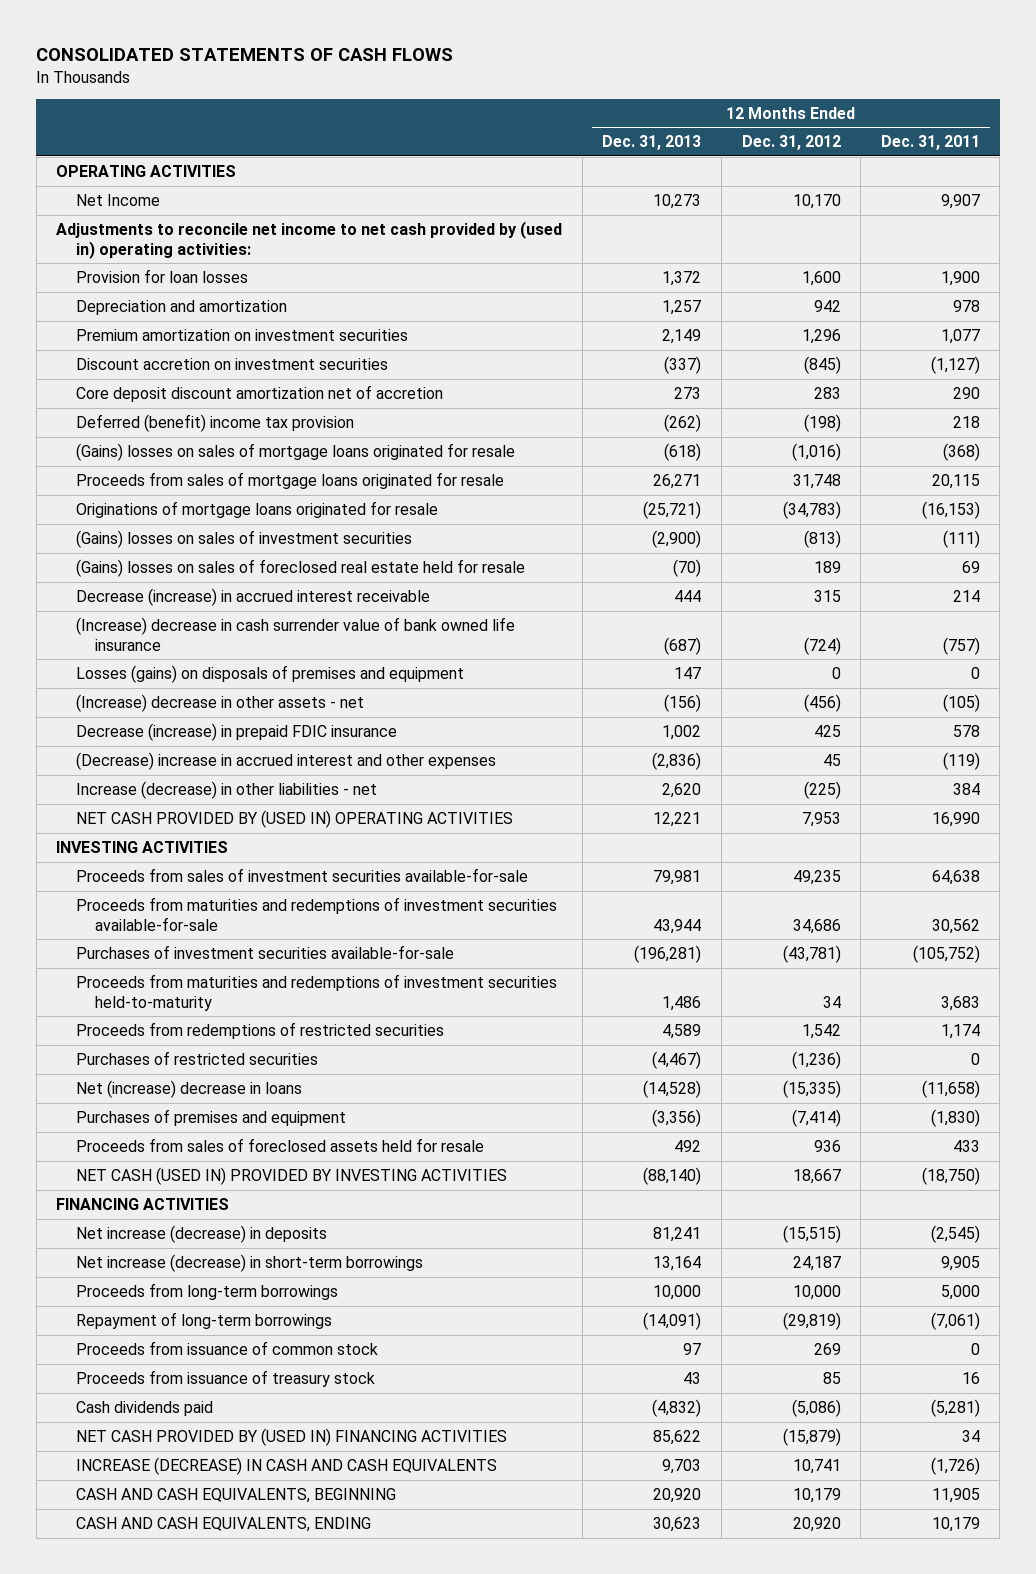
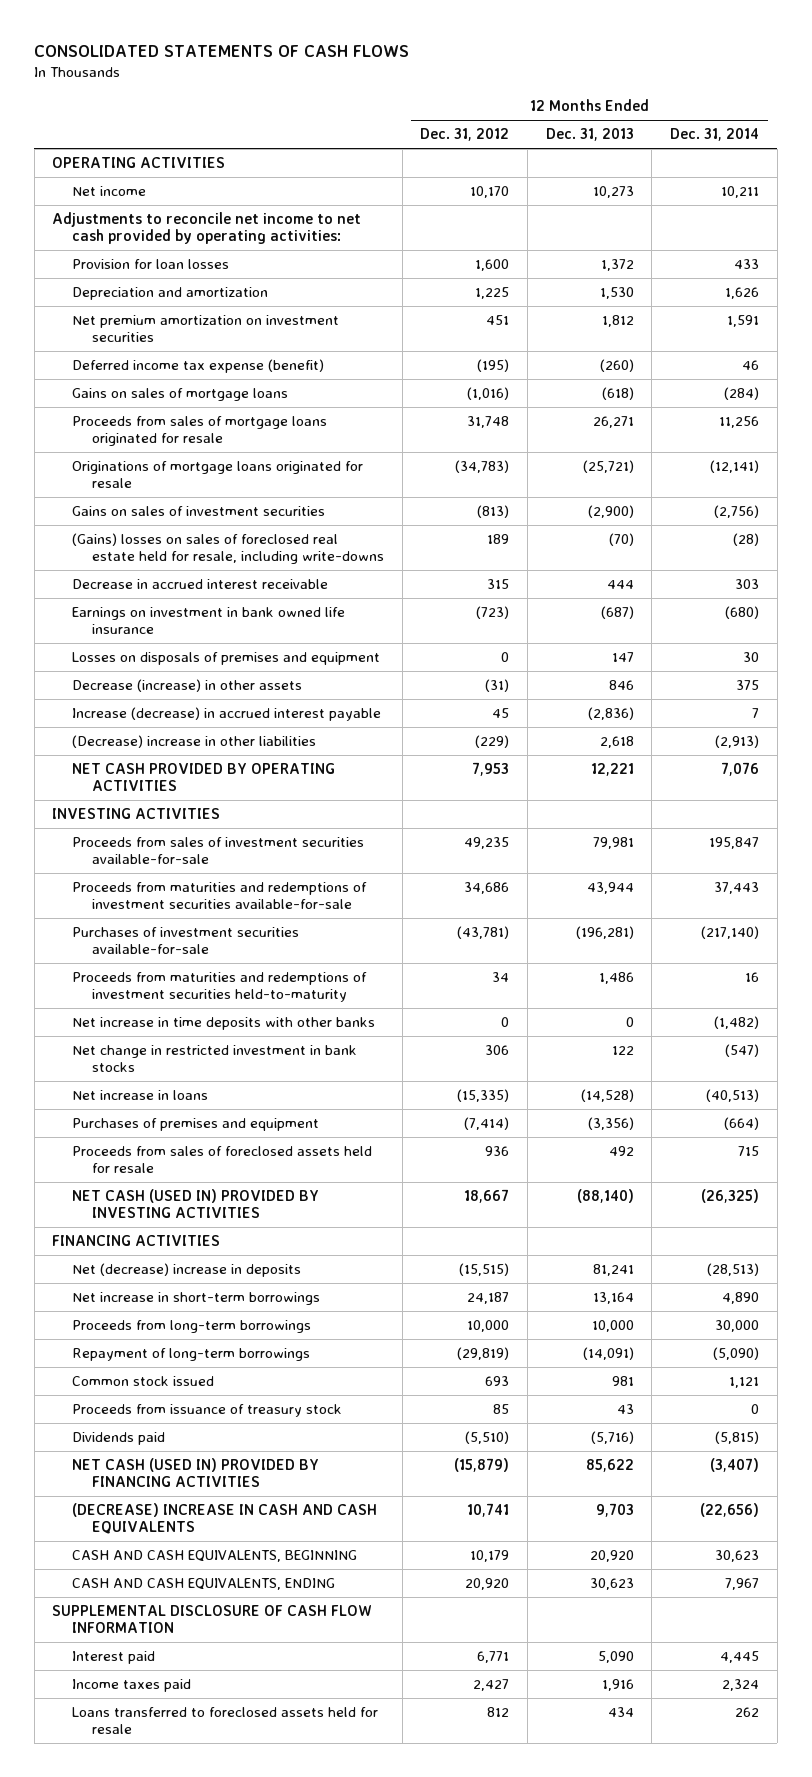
[880,135,980,151] Dec. 31, 2011 -> none
none -> [670,128,760,142] Dec. 31, 2014
[75,193,160,206] Net Income -> [72,186,147,197] Net income
[56,220,563,259] Adjustments to reconcile net income to net cash provided by (used in) operating activities: -> [52,212,362,245] Adjustments to reconcile net income to net cash provided by operating activities:
[75,357,388,370] Discount accretion on investment securities -> none
[75,384,443,402] Core deposit discount amortization net of accretion -> none
[662,299,702,315] 1,257 -> [599,287,634,300] 1,530
[813,299,841,312] 942 -> [475,287,510,300] 1,225
[75,328,408,341] Premium amortization on investment securities -> [72,315,340,343] Net premium amortization on investment securities
[662,328,702,344] 2,149 -> [601,315,634,328] 1,812
[801,328,841,344] 1,296 -> [486,315,510,326] 451
[75,413,354,432] Deferred (benefit) income tax provision -> [72,359,325,374] Deferred income tax expense (benefit)
[664,413,702,432] (262) -> [599,359,634,373] (260)
[803,413,841,432] (198) -> [477,359,510,373] (195)
[75,442,515,461] (Gains) losses on sales of mortgage loans originated for resale -> [72,388,289,402] Gains on sales of mortgage loans
[75,722,397,741] Decrease (increase) in prepaid FDIC insurance -> none
[75,529,412,548] (Gains) losses on sales of investment securities -> [72,506,326,517] Gains on sales of investment securities
[75,558,525,577] (Gains) losses on sales of foreclosed real estate held for resale -> [72,533,384,565] (Gains) losses on sales of foreclosed real estate held for resale, including write-downs
[75,587,430,606] Decrease (increase) in accrued interest receivable -> [72,579,329,590] Decrease in accrued interest receivable
[75,616,515,651] (Increase) decrease in cash surrender value of bank owned life insurance -> [72,607,346,635] Earnings on investment in bank owned life insurance
[803,636,841,655] (724) -> [476,606,510,620] (723)
[75,664,464,683] Losses (gains) on disposals of premises and equipment -> [72,652,381,666] Losses on disposals of premises and equipment
[75,693,364,712] (Increase) decrease in other assets - net -> [72,679,303,693] Decrease (increase) in other assets
[664,693,702,712] (156) -> [608,680,634,691] 846
[803,693,841,712] (456) -> [485,679,510,693] (31)
[75,751,496,770] (Decrease) increase in accrued interest and other expenses -> [72,707,382,722] Increase (decrease) in accrued interest payable
[75,780,377,799] Increase (decrease) in other liabilities - net -> [72,735,317,749] (Decrease) increase in other liabilities
[662,782,702,798] 2,620 -> [599,736,634,749] 2,618
[803,780,841,799] (225) -> [475,735,510,749] (229)
[75,809,513,828] NET CASH PROVIDED BY (USED IN) OPERATING ACTIVITIES -> [72,763,336,792] NET CASH PROVIDED BY OPERATING ACTIVITIES
[75,1021,444,1039] Proceeds from redemptions of restricted securities -> none
[75,1050,318,1065] Purchases of restricted securities -> none
none -> [72,1017,376,1031] Net increase in time deposits with other banks
none -> [72,1045,358,1073] Net change in restricted investment in bank stocks
[75,1079,302,1098] Net (increase) decrease in loans -> [72,1090,209,1101] Net increase in loans
[75,1224,327,1243] Net increase (decrease) in deposits -> [72,1263,302,1278] Net (decrease) increase in deposits
[75,1253,423,1272] Net increase (decrease) in short-term borrowings -> [72,1292,321,1306] Net increase in short-term borrowings
[75,1340,378,1355] Proceeds from issuance of common stock -> [72,1376,215,1387] Common stock issued
[683,1342,702,1355] 97 -> [611,1376,634,1387] 981
[813,1342,841,1355] 269 -> [485,1376,510,1387] 693
[75,1400,213,1416] Cash dividends paid -> [72,1432,166,1446] Dividends paid
[652,1398,702,1417] (4,832) -> [590,1431,634,1445] (5,716)
[791,1398,841,1417] (5,086) -> [465,1431,510,1445] (5,510)
[75,1427,507,1446] NET CASH PROVIDED BY (USED IN) FINANCING ACTIVITIES -> [72,1458,320,1488] NET CASH (USED IN) PROVIDED BY FINANCING ACTIVITIES
[75,1456,497,1475] INCREASE (DECREASE) IN CASH AND CASH EQUIVALENTS -> [72,1503,378,1535] (DECREASE) INCREASE IN CASH AND CASH EQUIVALENTS
none -> [52,1605,373,1634] SUPPLEMENTAL DISCLOSURE OF CASH FLOW INFORMATION
none -> [72,1651,156,1665] Interest paid
none -> [72,1679,192,1693] Income taxes paid
none -> [72,1707,379,1735] Loans transferred to foreclosed assets held for resale

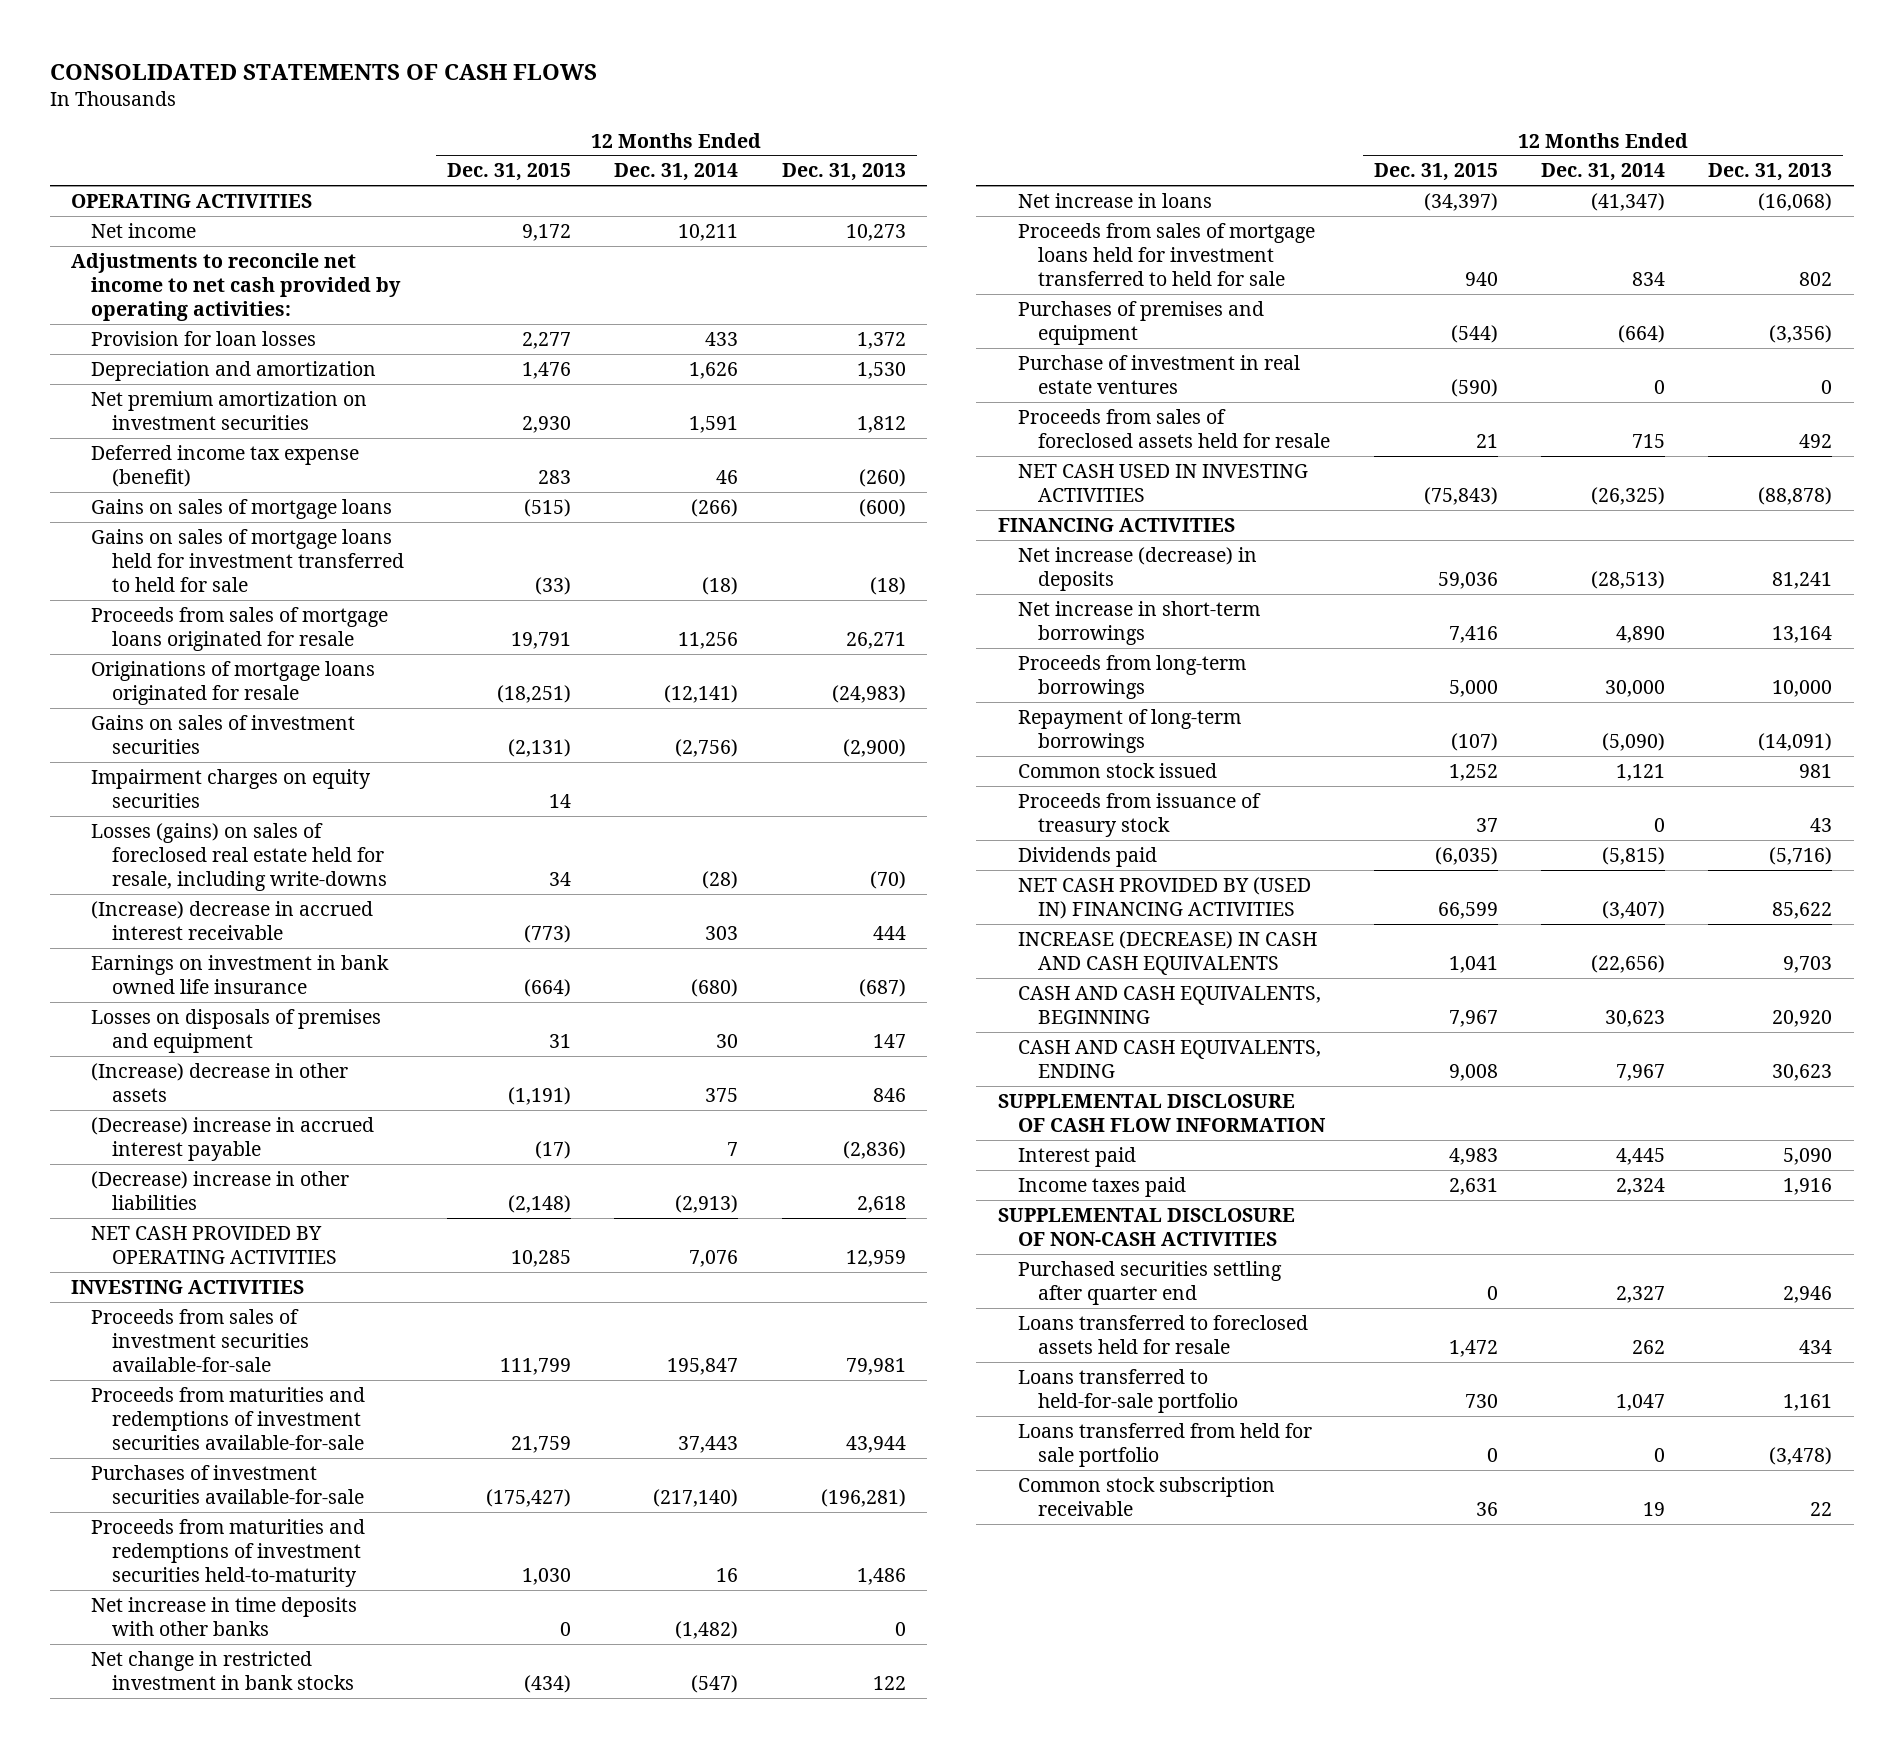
[420,128,510,142] Dec. 31, 2012 -> none
none -> [447,163,572,182] Dec. 31, 2015
[601,387,634,401] (618) -> [858,498,906,517] (600)
[724,387,760,401] (284) -> [691,498,739,517] (266)
none -> [91,528,404,592] Gains on sales of mortgage loans held for investment transferred to held for sale
[582,460,634,474] (25,721) -> [831,684,906,703] (24,983)
none -> [91,768,372,808] Impairment charges on equity securities
[72,533,384,565] (Gains) losses on sales of foreclosed real estate held for resale, including write-downs -> [91,822,387,891] Losses (gains) on sales of foreclosed real estate held for resale, including write-downs
[72,579,329,590] Decrease in accrued interest receivable -> [91,900,374,940] (Increase) decrease in accrued interest receivable
[72,679,303,693] Decrease (increase) in other assets -> [91,1062,349,1102] (Increase) decrease in other assets
[72,707,382,722] Increase (decrease) in accrued interest payable -> [91,1116,375,1161] (Decrease) increase in accrued interest payable
[590,763,634,777] 12,221 -> [845,1249,906,1267] 12,959
[580,1089,634,1103] (14,528) -> [1758,192,1833,211] (16,068)
[706,1089,760,1103] (40,513) -> [1591,192,1666,211] (41,347)
none -> [1018,222,1316,286] Proceeds from sales of mortgage loans held for investment transferred to held for sale
none -> [1018,354,1301,394] Purchase of investment in real estate ventures
[72,1189,320,1219] NET CASH (USED IN) PROVIDED BY INVESTING ACTIVITIES -> [1018,463,1309,502] NET CASH USED IN INVESTING ACTIVITIES
[576,1189,634,1204] (88,140) -> [1758,486,1833,505] (88,878)
[72,1263,302,1278] Net (decrease) increase in deposits -> [1018,546,1258,591] Net increase (decrease) in deposits
[72,1458,320,1488] NET CASH (USED IN) PROVIDED BY FINANCING ACTIVITIES -> [1018,876,1312,919] NET CASH PROVIDED BY (USED IN) FINANCING ACTIVITIES
[72,1503,378,1535] (DECREASE) INCREASE IN CASH AND CASH EQUIVALENTS -> [1018,930,1318,975] INCREASE (DECREASE) IN CASH AND CASH EQUIVALENTS
none -> [997,1207,1295,1246] SUPPLEMENTAL DISCLOSURE OF NON-CASH ACTIVITIES
none -> [1018,1260,1283,1305] Purchased securities settling after quarter end
none -> [1018,1368,1239,1413] Loans transferred to held-for-sale portfolio
none -> [1018,1422,1313,1467] Loans transferred from held for sale portfolio
none -> [1018,1476,1276,1516] Common stock subscription receivable

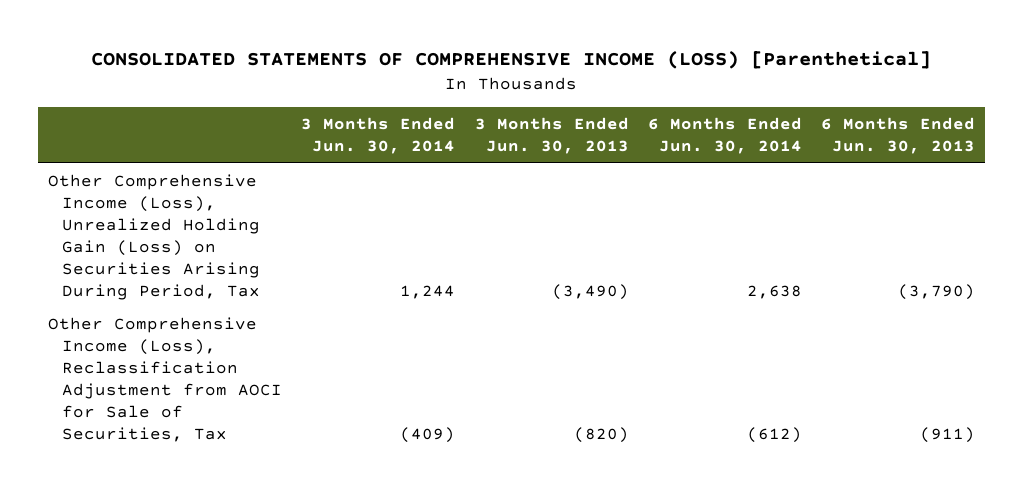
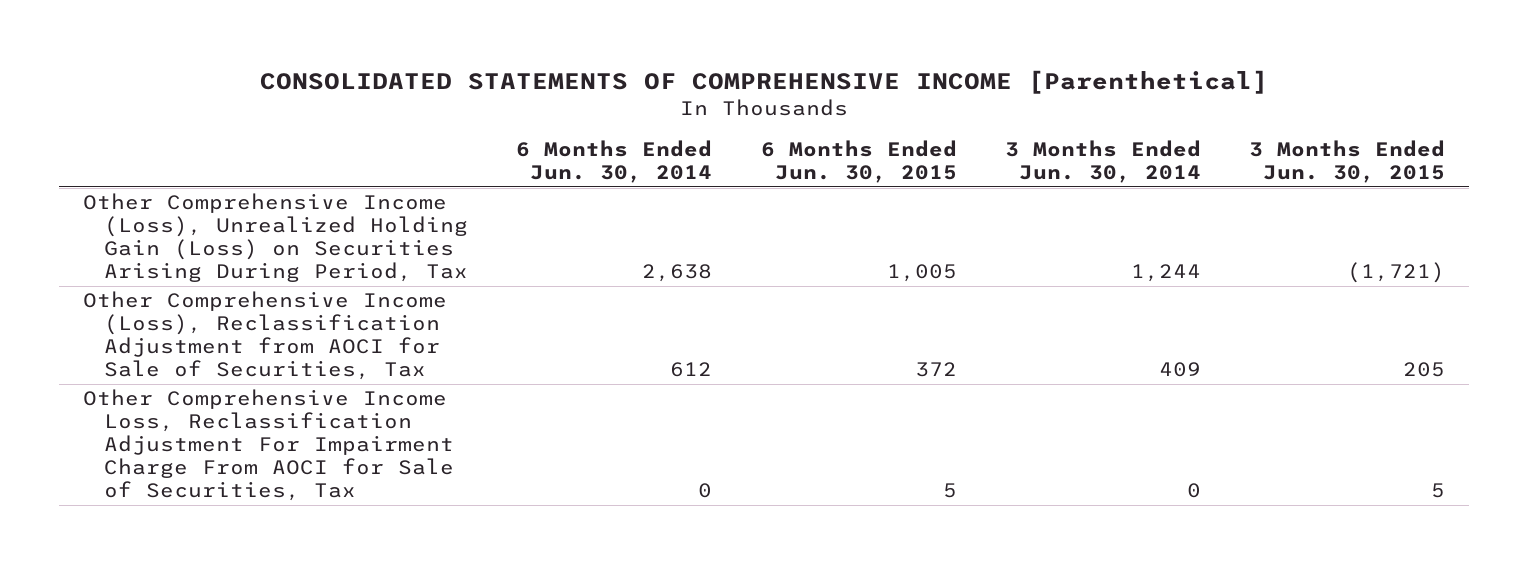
[91,51,932,70] CONSOLIDATED STATEMENTS OF COMPREHENSIVE INCOME (LOSS) [Parenthetical] -> [260,70,1269,95] CONSOLIDATED STATEMENTS OF COMPREHENSIVE INCOME [Parenthetical]
[474,117,629,154] 3 Months Ended Jun. 30, 2013 -> none
[821,117,976,154] 6 Months Ended Jun. 30, 2013 -> none
none -> [760,139,957,183] 6 Months Ended Jun. 30, 2015
none -> [1248,139,1445,183] 3 Months Ended Jun. 30, 2015
[400,426,456,443] (409) -> [1158,362,1201,378] 409
[746,426,802,443] (612) -> [670,362,713,378] 612
none -> [83,389,455,501] Other Comprehensive Income Loss, Reclassification Adjustment For Impairment Charge From AOCI for Sale of Securities, Tax

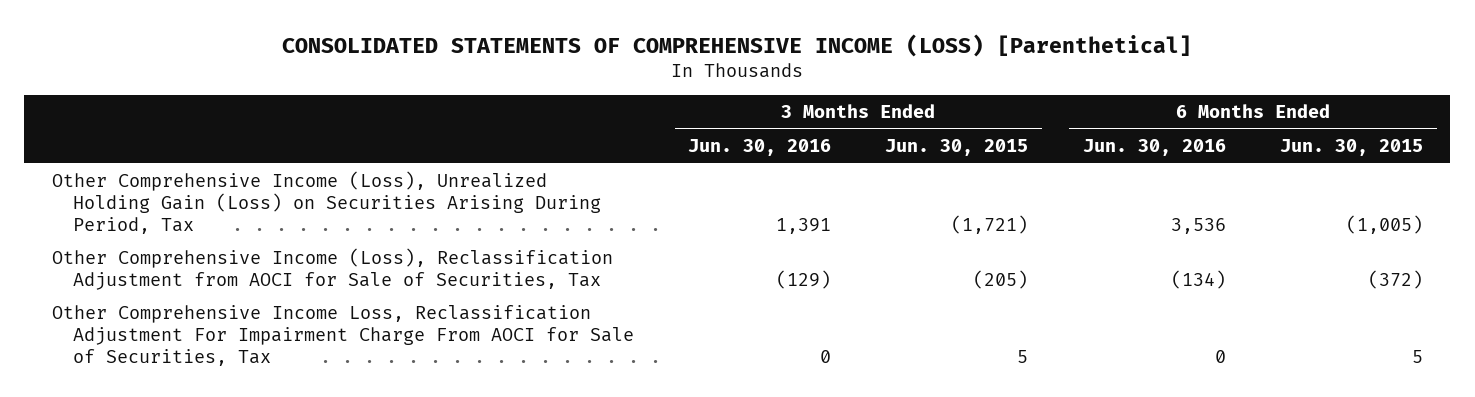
[260,70,1269,95] CONSOLIDATED STATEMENTS OF COMPREHENSIVE INCOME [Parenthetical] -> [282,33,1193,57] CONSOLIDATED STATEMENTS OF COMPREHENSIVE INCOME (LOSS) [Parenthetical]
[516,139,713,183] 6 Months Ended Jun. 30, 2014 -> none
[1004,139,1201,183] 3 Months Ended Jun. 30, 2014 -> none
none -> [688,139,832,157] Jun. 30, 2016
none -> [1082,139,1226,157] Jun. 30, 2016
[886,264,957,283] 1,005 -> [1346,214,1424,234] (1,005)
[914,362,957,378] 372 -> [1368,269,1424,289] (372)
[1402,362,1445,378] 205 -> [973,269,1029,289] (205)

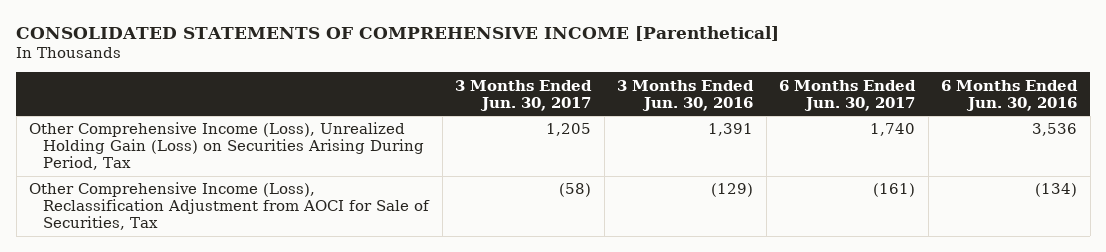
[282,33,1193,57] CONSOLIDATED STATEMENTS OF COMPREHENSIVE INCOME (LOSS) [Parenthetical] -> [16,25,780,41] CONSOLIDATED STATEMENTS OF COMPREHENSIVE INCOME [Parenthetical]
[885,139,1029,157] Jun. 30, 2015 -> none
[1280,139,1424,157] Jun. 30, 2015 -> none
none -> [455,79,593,111] 3 Months Ended Jun. 30, 2017
none -> [779,79,917,111] 6 Months Ended Jun. 30, 2017
[51,305,634,366] Other Comprehensive Income Loss, Reclassification Adjustment For Impairment Charge From AOCI for Sale of Securities, Tax -> none

